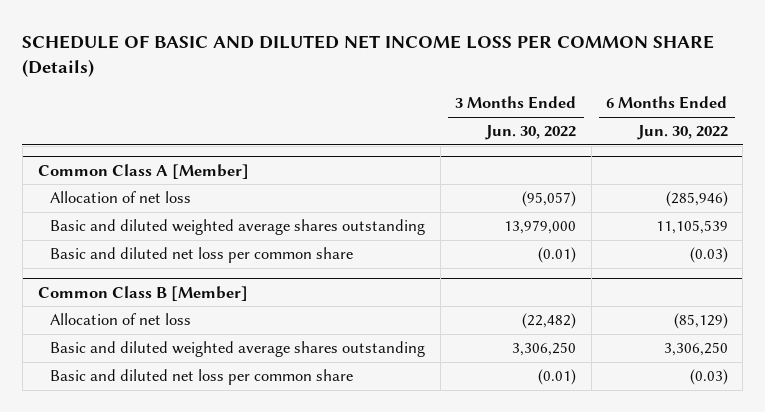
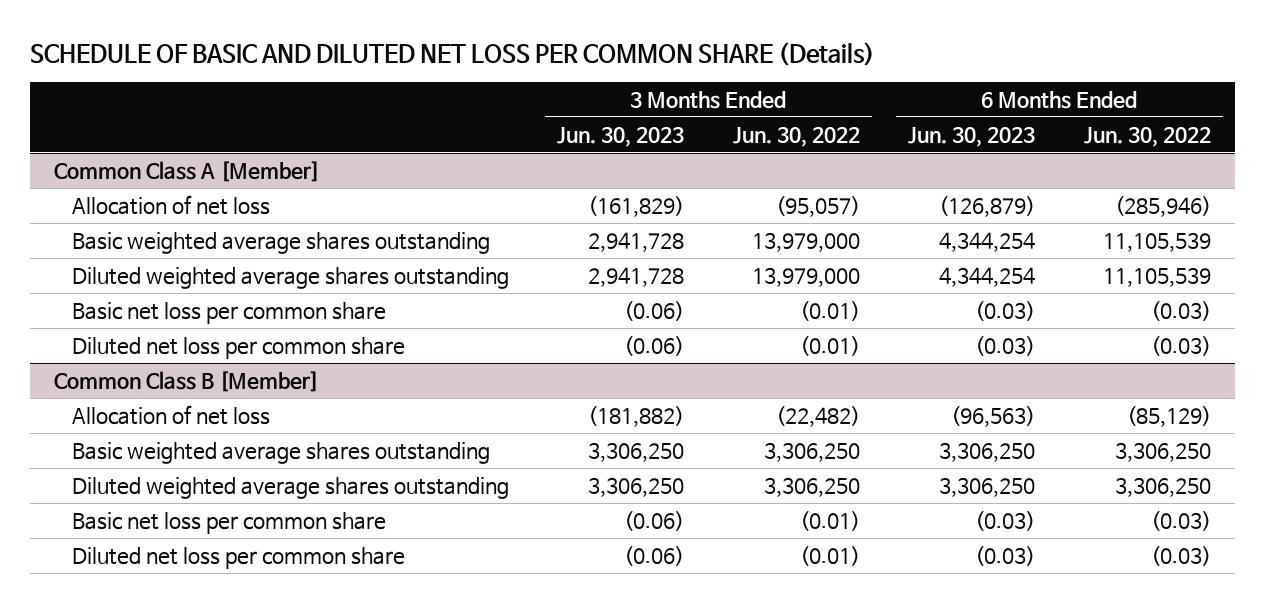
[22,34,715,78] SCHEDULE OF BASIC AND DILUTED NET INCOME LOSS PER COMMON SHARE (Details) -> [30,41,876,66] SCHEDULE OF BASIC AND DILUTED NET LOSS PER COMMON SHARE (Details)
none -> [557,126,685,147] Jun. 30, 2023
none -> [908,126,1036,147] Jun. 30, 2023
[49,219,425,236] Basic and diluted weighted average shares outstanding -> [71,231,490,254] Basic weighted average shares outstanding
none -> [71,266,509,289] Diluted weighted average shares outstanding
[49,247,353,264] Basic and diluted net loss per common share -> [71,301,386,324] Basic net loss per common share
none -> [71,336,405,359] Diluted net loss per common share
[49,341,425,358] Basic and diluted weighted average shares outstanding -> [71,441,490,464] Basic weighted average shares outstanding
none -> [71,476,509,499] Diluted weighted average shares outstanding
[49,369,353,386] Basic and diluted net loss per common share -> [71,511,386,534] Basic net loss per common share
none -> [71,546,405,569] Diluted net loss per common share

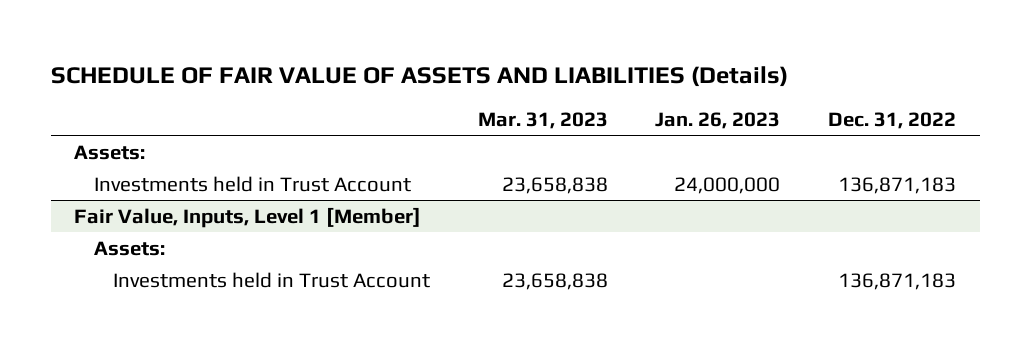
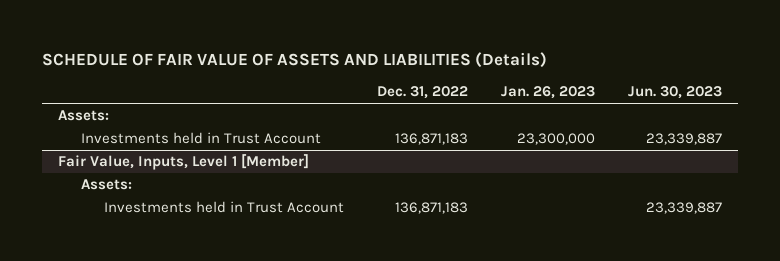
[477,112,608,130] Mar. 31, 2023 -> none
none -> [627,86,722,100] Jun. 30, 2023
[674,176,781,194] 24,000,000 -> [517,133,596,146] 23,300,000

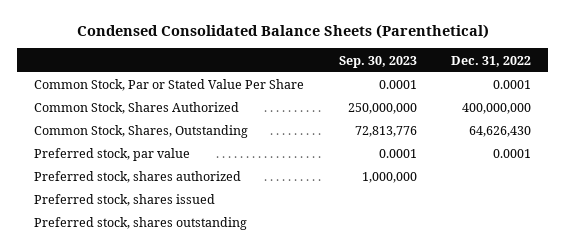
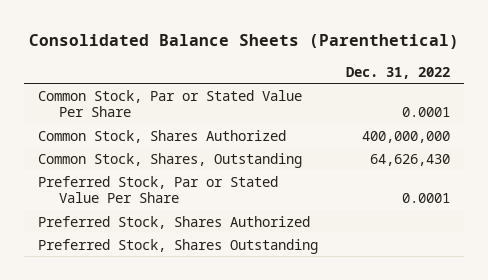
[76,24,489,40] Condensed Consolidated Balance Sheets (Parenthetical) -> [29,33,460,49] Consolidated Balance Sheets (Parenthetical)
[338,55,417,68] Sep. 30, 2023 -> none
[34,194,216,207] Preferred stock, shares issued -> none
[34,148,191,162] Preferred stock, par value -> [38,175,279,204] Preferred Stock, Par or Stated Value Per Share
[34,171,242,184] Preferred stock, shares authorized -> [38,215,311,229] Preferred Stock, Shares Authorized
[34,217,248,231] Preferred stock, shares outstanding -> [38,238,319,254] Preferred Stock, Shares Outstanding

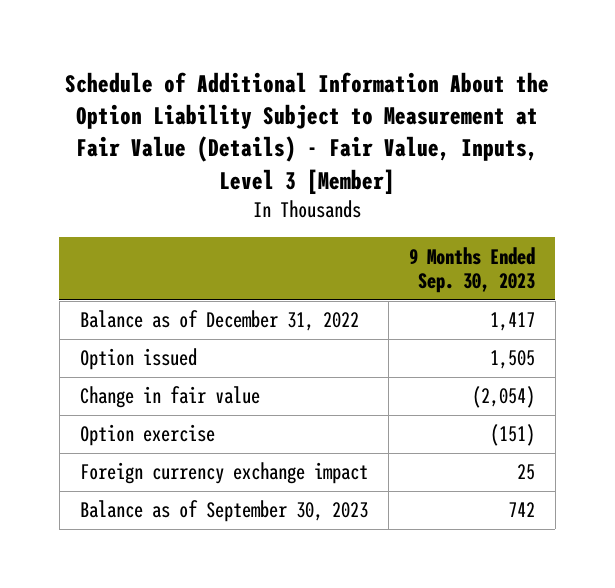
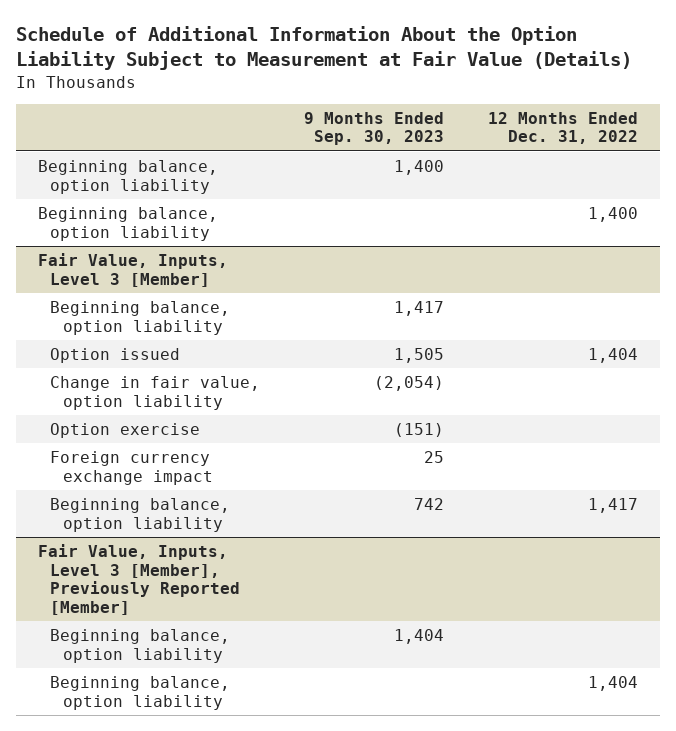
[65,71,550,195] Schedule of Additional Information About the Option Liability Subject to Measurement at Fair Value (Details) - Fair Value, Inputs, Level 3 [Member] -> [16,26,633,70] Schedule of Additional Information About the Option Liability Subject to Measurement at Fair Value (Details)
none -> [488,111,639,145] 12 Months Ended Dec. 31, 2022
none -> [38,160,219,194] Beginning balance, option liability
none -> [38,207,219,241] Beginning balance, option liability
none -> [38,253,229,287] Fair Value, Inputs, Level 3 [Member]
[79,310,359,332] Balance as of December 31, 2022 -> [50,301,231,335] Beginning balance, option liability
[79,386,260,409] Change in fair value -> [50,376,261,410] Change in fair value, option liability
[79,500,368,523] Balance as of September 30, 2023 -> [50,498,231,532] Beginning balance, option liability
none -> [38,544,241,615] Fair Value, Inputs, Level 3 [Member], Previously Reported [Member]
none -> [50,629,231,663] Beginning balance, option liability
none -> [50,676,231,710] Beginning balance, option liability

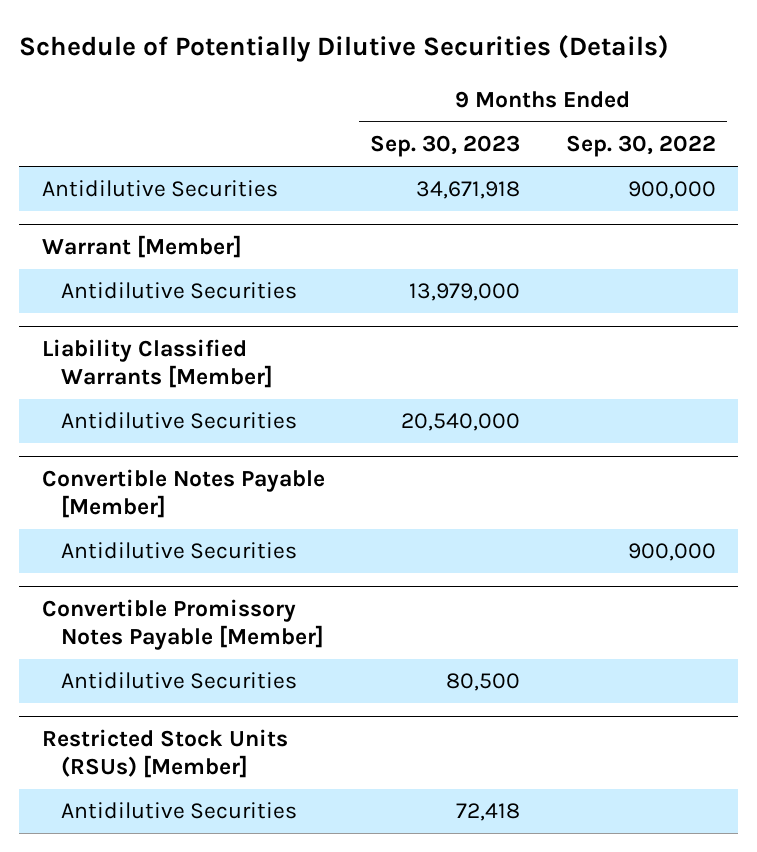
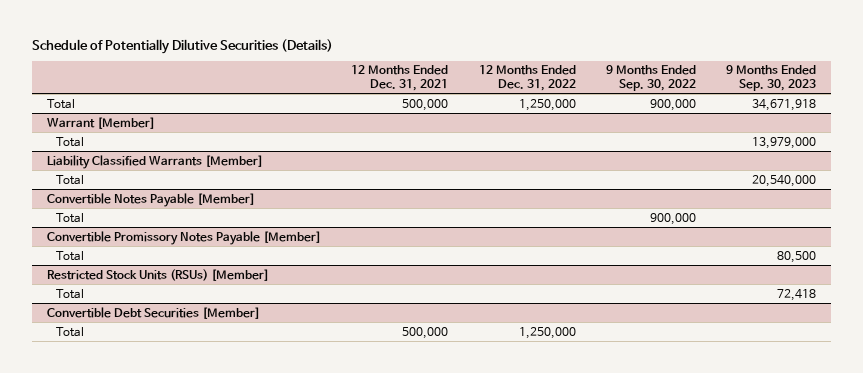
none -> [351,65,449,91] 12 Months Ended Dec. 31, 2021
none -> [478,65,576,91] 12 Months Ended Dec. 31, 2022
[41,180,278,198] Antidilutive Securities -> [47,98,76,109] Total
[61,282,298,300] Antidilutive Securities -> [56,136,85,147] Total
[61,412,298,430] Antidilutive Securities -> [56,174,85,185] Total
[61,542,298,560] Antidilutive Securities -> [56,212,85,223] Total
[61,672,298,690] Antidilutive Securities -> [56,250,85,261] Total
[61,802,298,820] Antidilutive Securities -> [56,288,85,299] Total
none -> [47,306,261,319] Convertible Debt Securities [Member]
none -> [56,326,85,337] Total

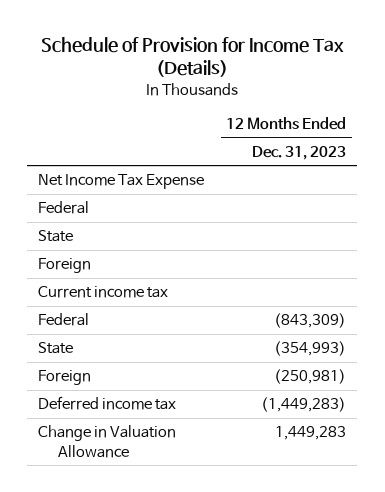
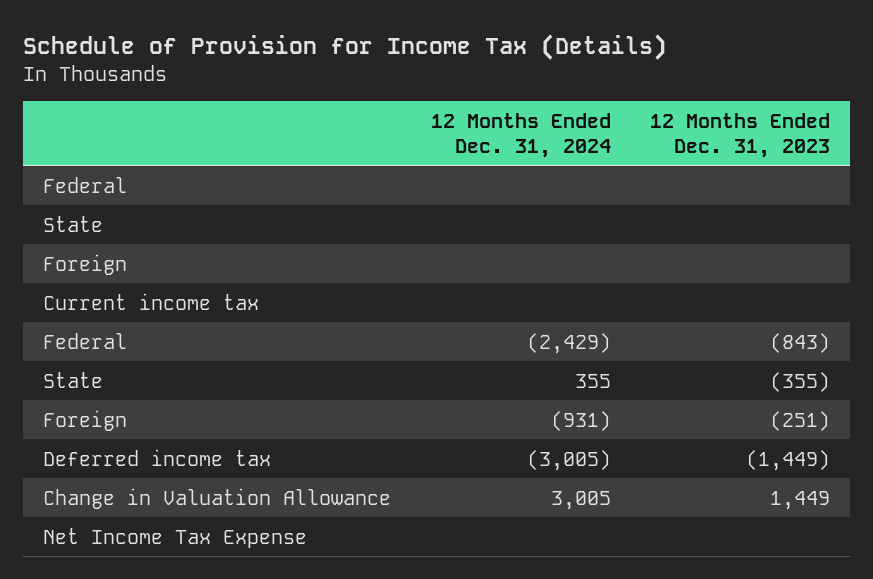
none -> [430,112,611,158] 12 Months Ended Dec. 31, 2024
[274,313,347,329] (843,309) -> [770,332,831,353] (843)
[274,341,347,357] (354,993) -> [770,371,831,392] (355)
[274,369,347,385] (250,981) -> [770,410,831,431] (251)
[261,397,347,413] (1,449,283) -> [746,449,831,471] (1,449)
[275,426,347,441] 1,449,283 -> [770,490,831,510] 1,449
[38,174,205,190] Net Income Tax Expense -> [42,527,307,548] Net Income Tax Expense

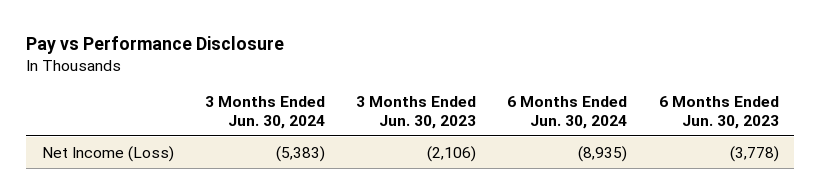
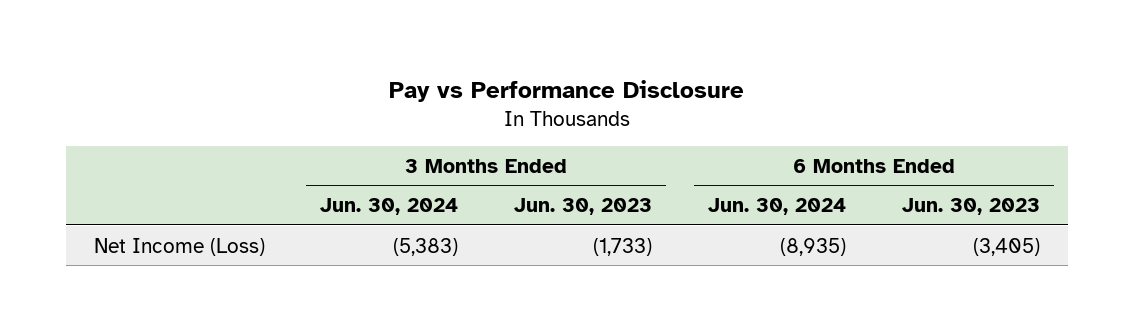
[427,145,477,162] (2,106) -> [593,237,653,256] (1,733)
[729,145,779,162] (3,778) -> [973,237,1041,256] (3,405)

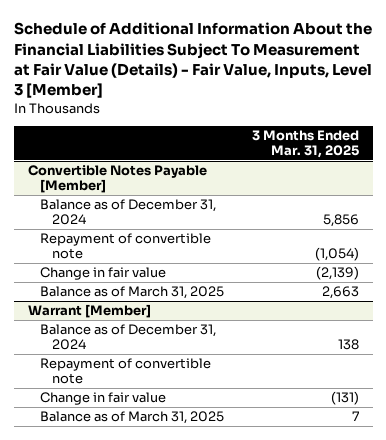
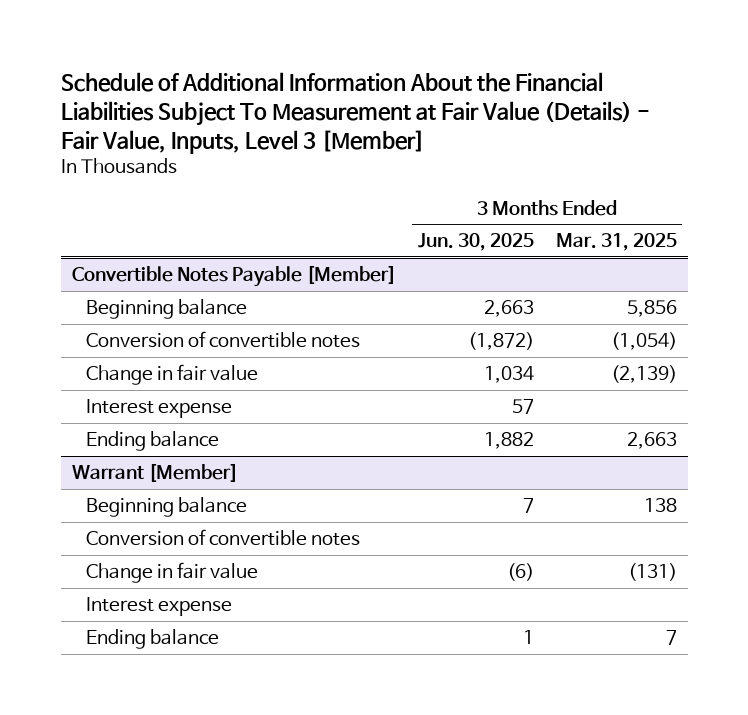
none -> [417,233,534,252] Jun. 30, 2025
[39,199,216,226] Balance as of December 31, 2024 -> [86,299,248,320] Beginning balance
[39,233,211,260] Repayment of convertible note -> [86,331,361,349] Conversion of convertible notes
none -> [86,399,233,419] Interest expense
[39,286,224,300] Balance as of March 31, 2025 -> [86,431,220,452] Ending balance
[39,324,216,351] Balance as of December 31, 2024 -> [86,497,248,518] Beginning balance
[39,358,211,385] Repayment of convertible note -> [86,529,361,547] Conversion of convertible notes
none -> [86,597,233,617] Interest expense
[39,411,224,425] Balance as of March 31, 2025 -> [86,629,220,650] Ending balance

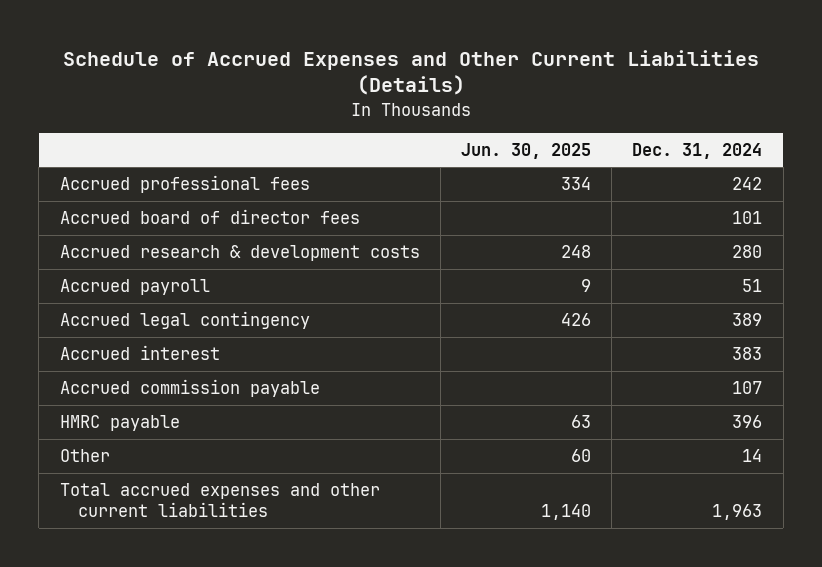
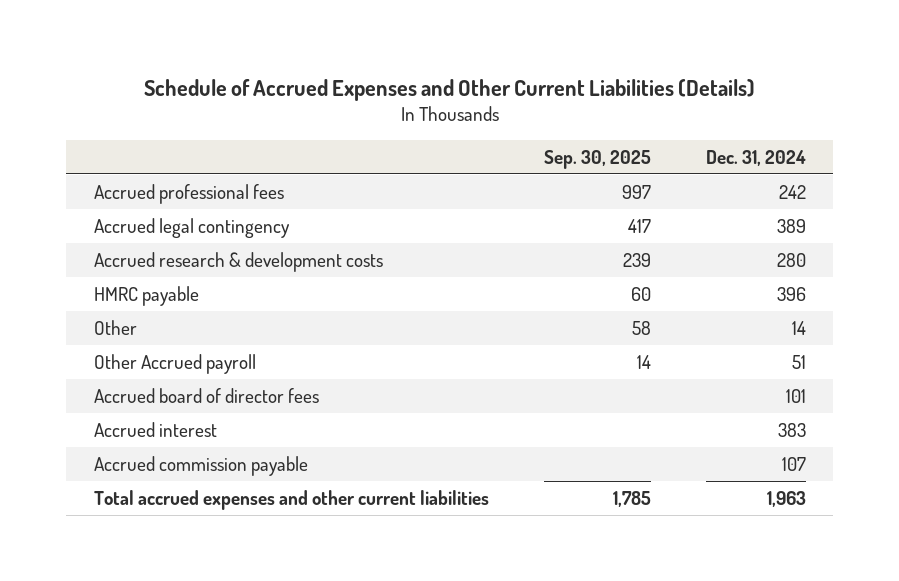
[461,142,592,159] Jun. 30, 2025 -> none
none -> [543,149,651,169] Sep. 30, 2025
[59,279,210,296] Accrued payroll -> none
[59,245,420,262] Accrued research & development costs -> [93,251,383,272] Accrued research & development costs
none -> [93,353,256,374] Other Accrued payroll
[59,209,360,225] Accrued board of director fees -> [93,387,319,403] Accrued board of director fees
[59,345,220,361] Accrued interest -> [93,421,217,437] Accrued interest
[59,379,320,398] Accrued commission payable -> [93,455,308,476] Accrued commission payable

